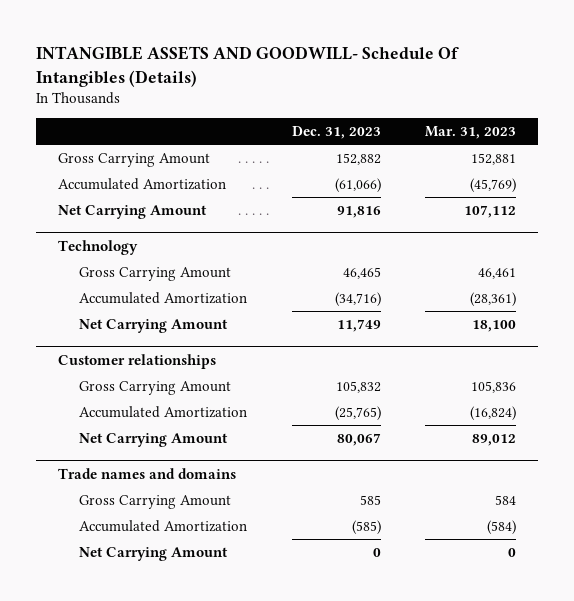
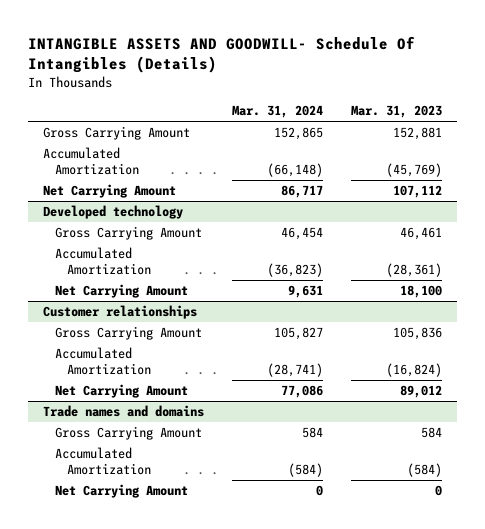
[291,126,381,140] Dec. 31, 2023 -> none
none -> [232,105,324,119] Mar. 31, 2024
[57,239,138,255] Technology -> [42,205,183,220] Developed technology

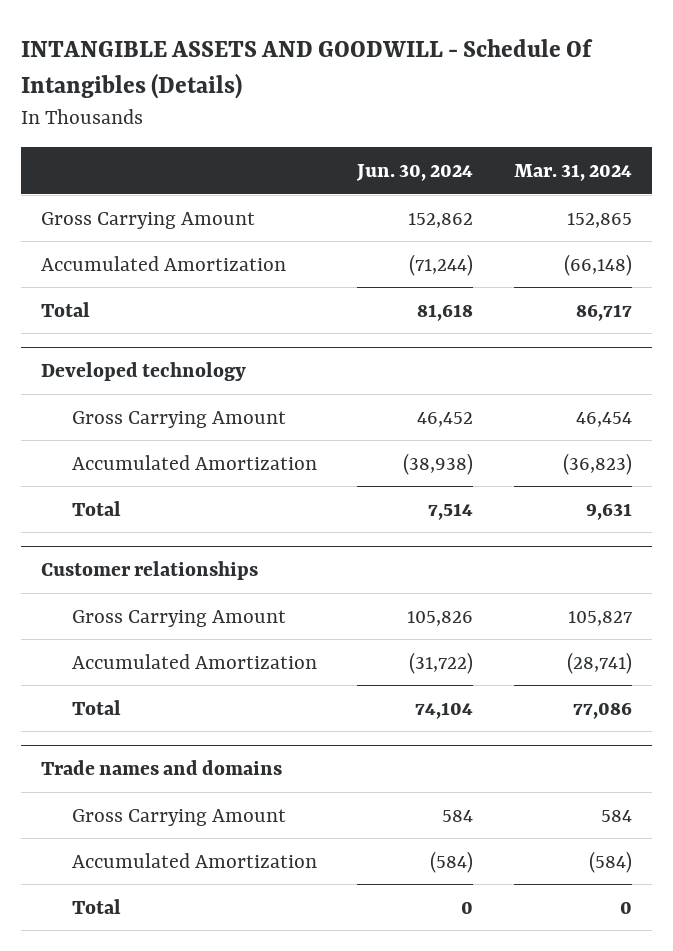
[28,35,416,74] INTANGIBLE ASSETS AND GOODWILL- Schedule Of Intangibles (Details) -> [20,38,593,99] INTANGIBLE ASSETS AND GOODWILL - Schedule Of Intangibles (Details)
[351,105,443,119] Mar. 31, 2023 -> none
none -> [356,164,474,182] Jun. 30, 2024
[42,184,176,199] Net Carrying Amount -> [41,301,91,317] Total
[54,284,188,299] Net Carrying Amount -> [71,500,121,516] Total
[54,384,188,399] Net Carrying Amount -> [71,699,121,715] Total
[54,484,188,499] Net Carrying Amount -> [71,898,121,914] Total

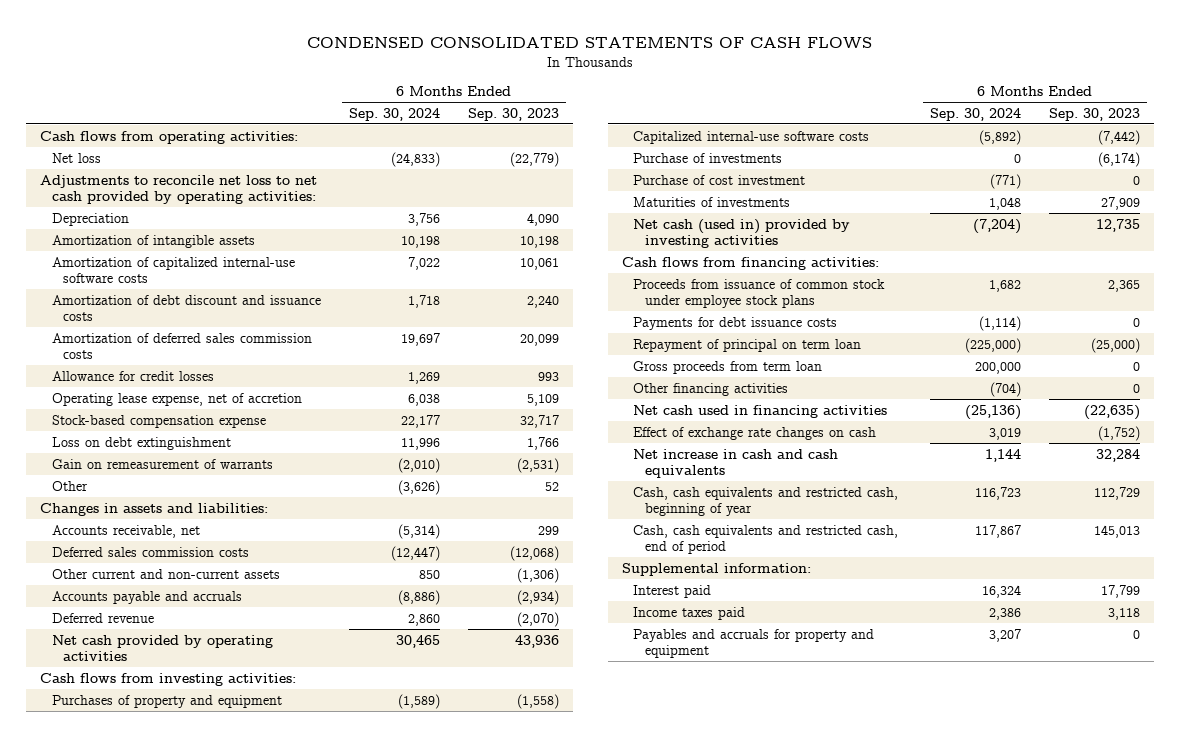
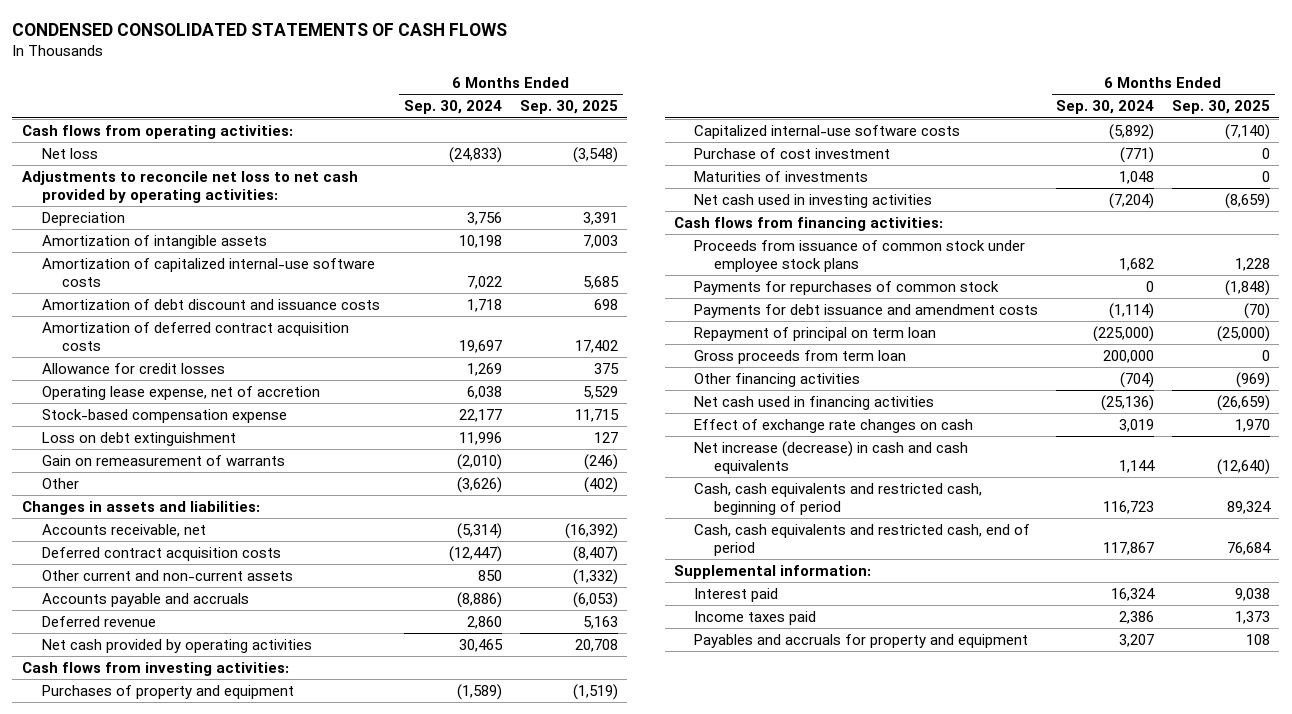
[467,107,559,121] Sep. 30, 2023 -> none
none -> [520,100,619,115] Sep. 30, 2025
[51,332,312,359] Amortization of deferred sales commission costs -> [41,321,349,351] Amortization of deferred contract acquisition costs
[51,546,249,557] Deferred sales commission costs -> [41,546,281,561] Deferred contract acquisition costs
[633,152,783,163] Purchase of investments -> none
[633,218,851,248] Net cash (used in) provided by investing activities -> [693,193,932,208] Net cash used in investing activities
none -> [693,280,999,295] Payments for repurchases of common stock
[633,316,838,330] Payments for debt issuance costs -> [693,303,1038,318] Payments for debt issuance and amendment costs
[633,448,839,478] Net increase in cash and cash equivalents -> [693,440,968,474] Net increase (decrease) in cash and cash equivalents
[633,486,899,516] Cash, cash equivalents and restricted cash, beginning of year -> [693,482,982,515] Cash, cash equivalents and restricted cash, beginning of period

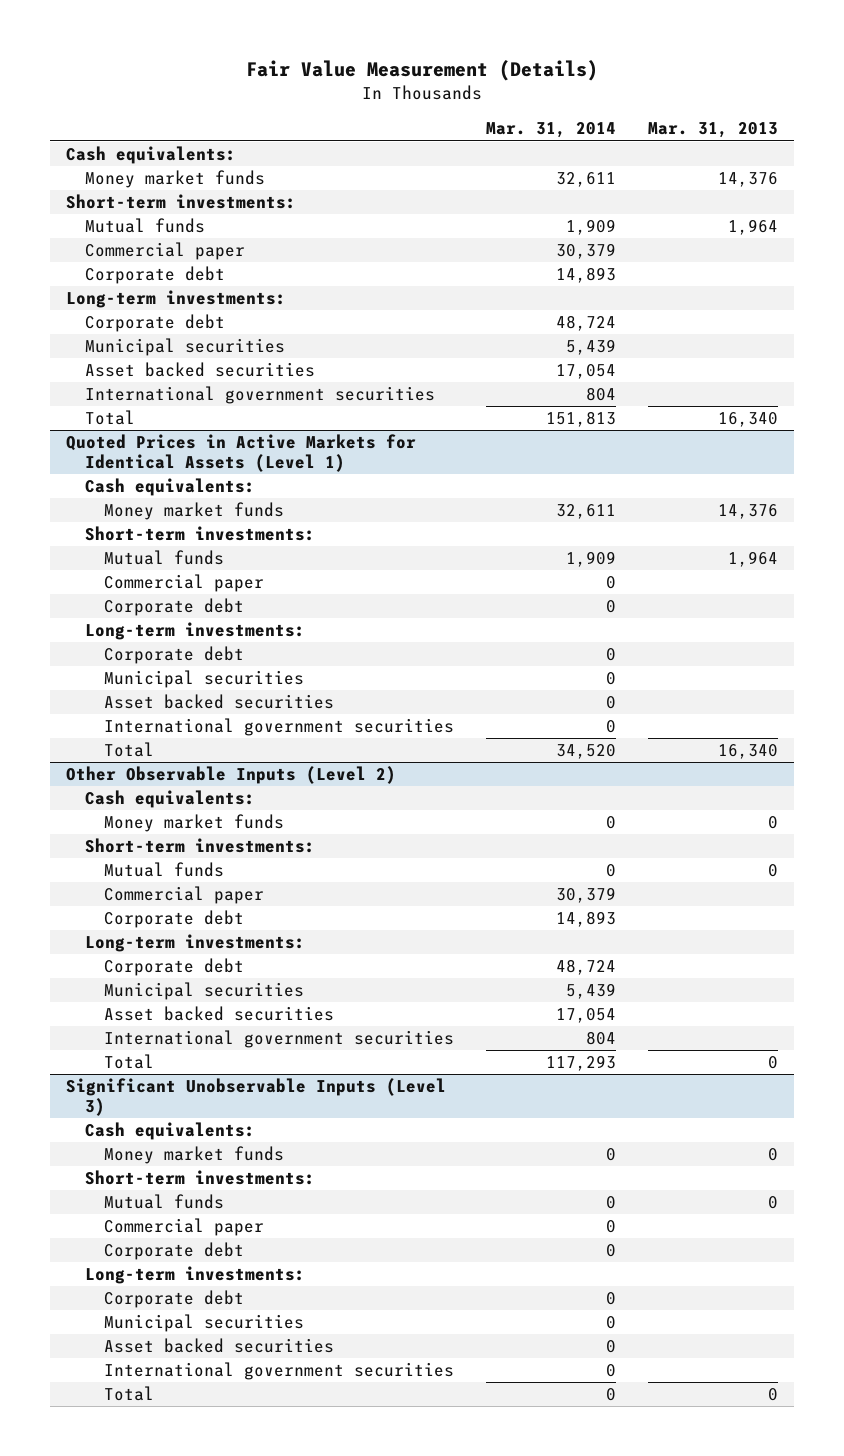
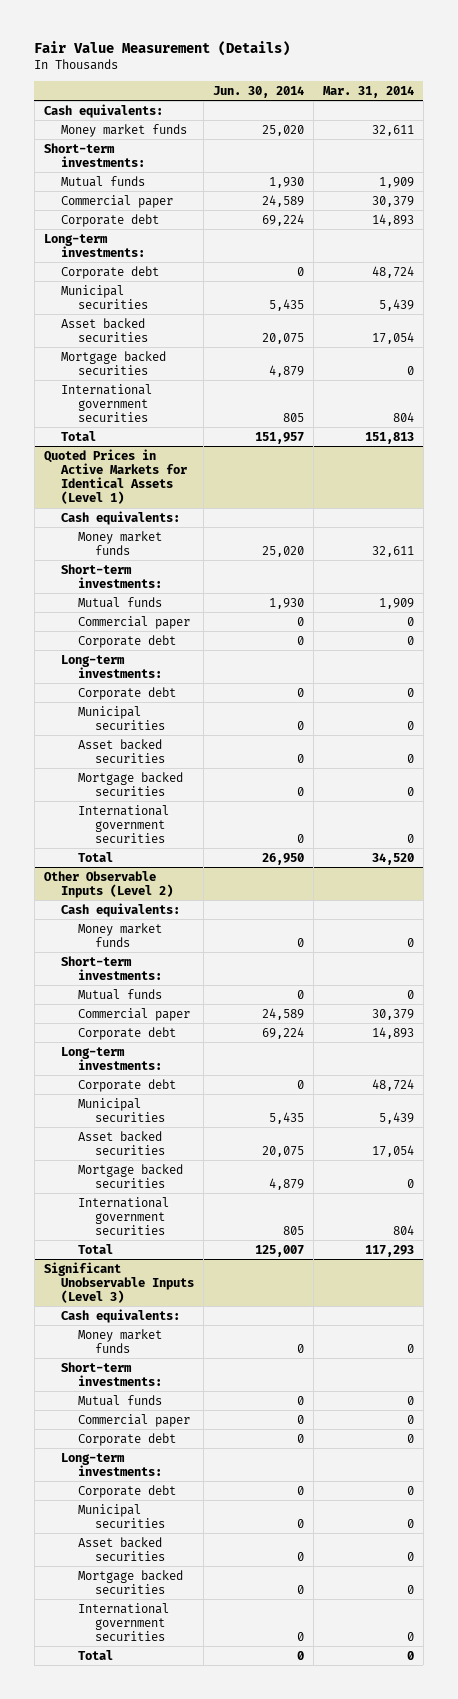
[647,122,778,139] Mar. 31, 2013 -> none
none -> [212,85,304,98] Jun. 30, 2014
none -> [60,350,166,375] Mortgage backed securities
none -> [78,771,184,796] Mortgage backed securities
none -> [78,1163,184,1188] Mortgage backed securities
none -> [78,1569,184,1594] Mortgage backed securities

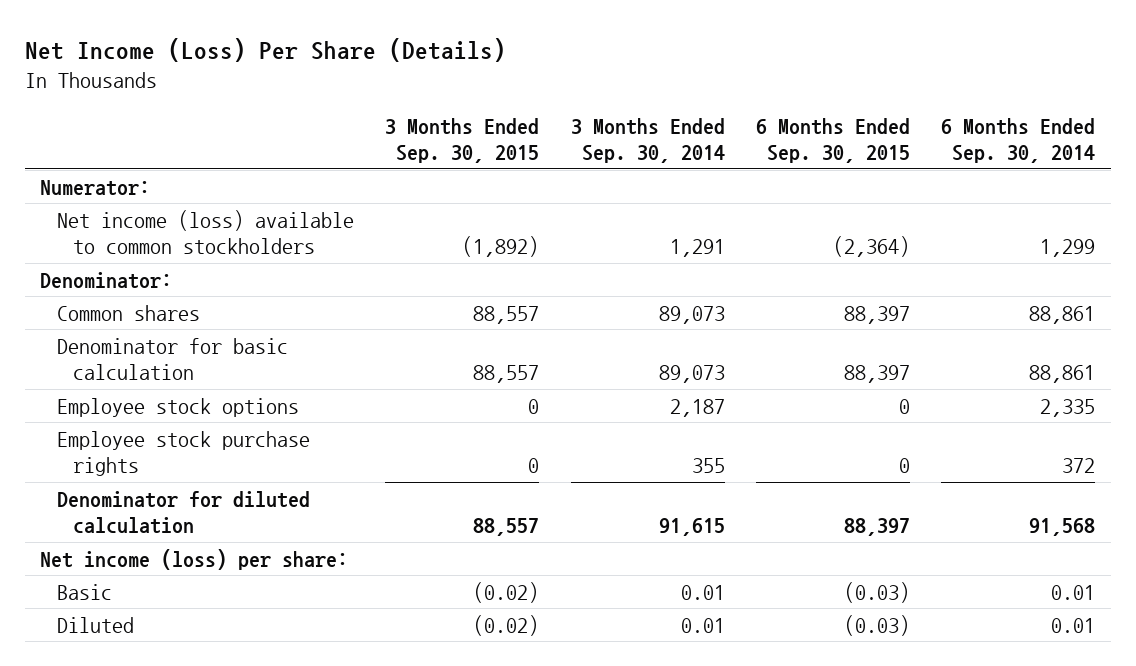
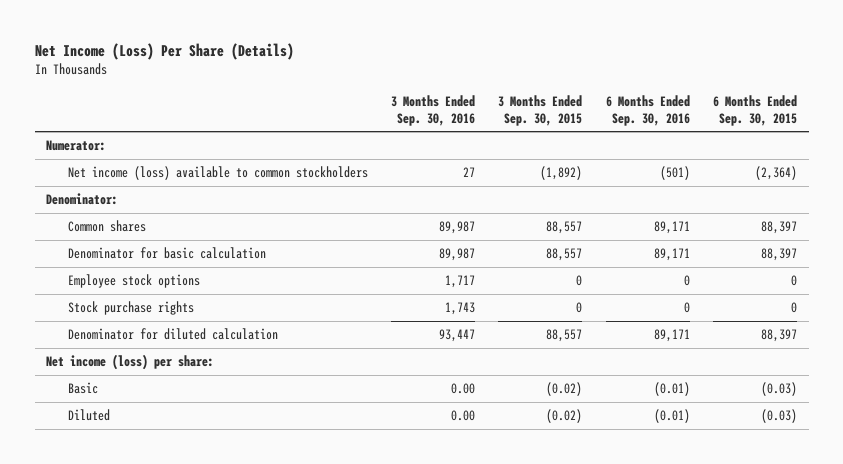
[570,117,725,163] 3 Months Ended Sep. 30, 2014 -> none
[941,117,1096,163] 6 Months Ended Sep. 30, 2014 -> none
none -> [390,94,475,126] 3 Months Ended Sep. 30, 2016
none -> [605,94,690,126] 6 Months Ended Sep. 30, 2016
[56,430,310,476] Employee stock purchase rights -> [67,301,194,316] Stock purchase rights

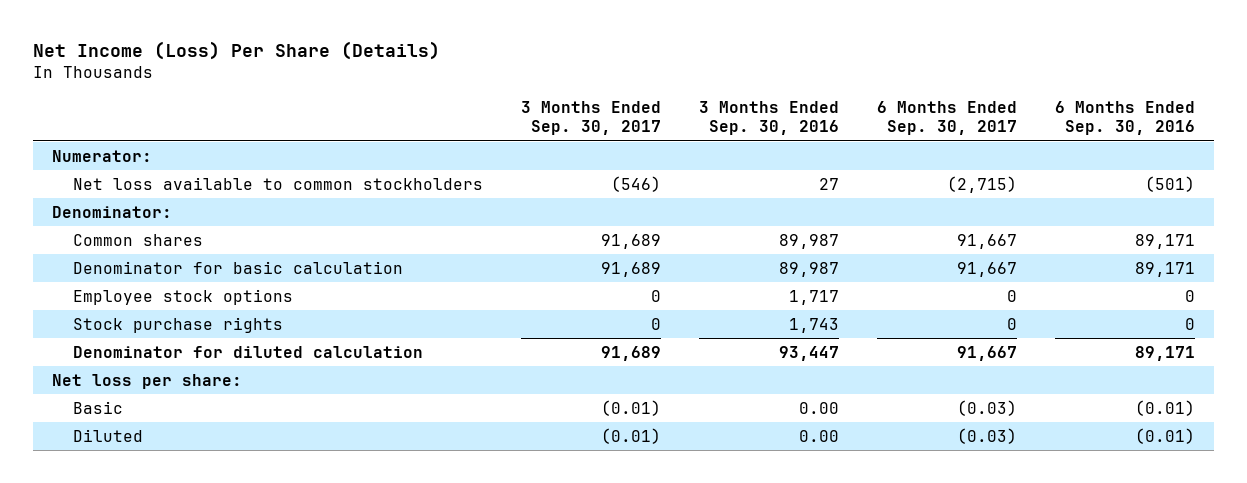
[498,94,583,126] 3 Months Ended Sep. 30, 2015 -> none
[712,94,797,126] 6 Months Ended Sep. 30, 2015 -> none
none -> [521,100,662,136] 3 Months Ended Sep. 30, 2017
none -> [876,100,1017,136] 6 Months Ended Sep. 30, 2017
[67,166,368,181] Net income (loss) available to common stockholders -> [73,176,484,190] Net loss available to common stockholders
[46,354,215,371] Net income (loss) per share: -> [52,373,243,389] Net loss per share:

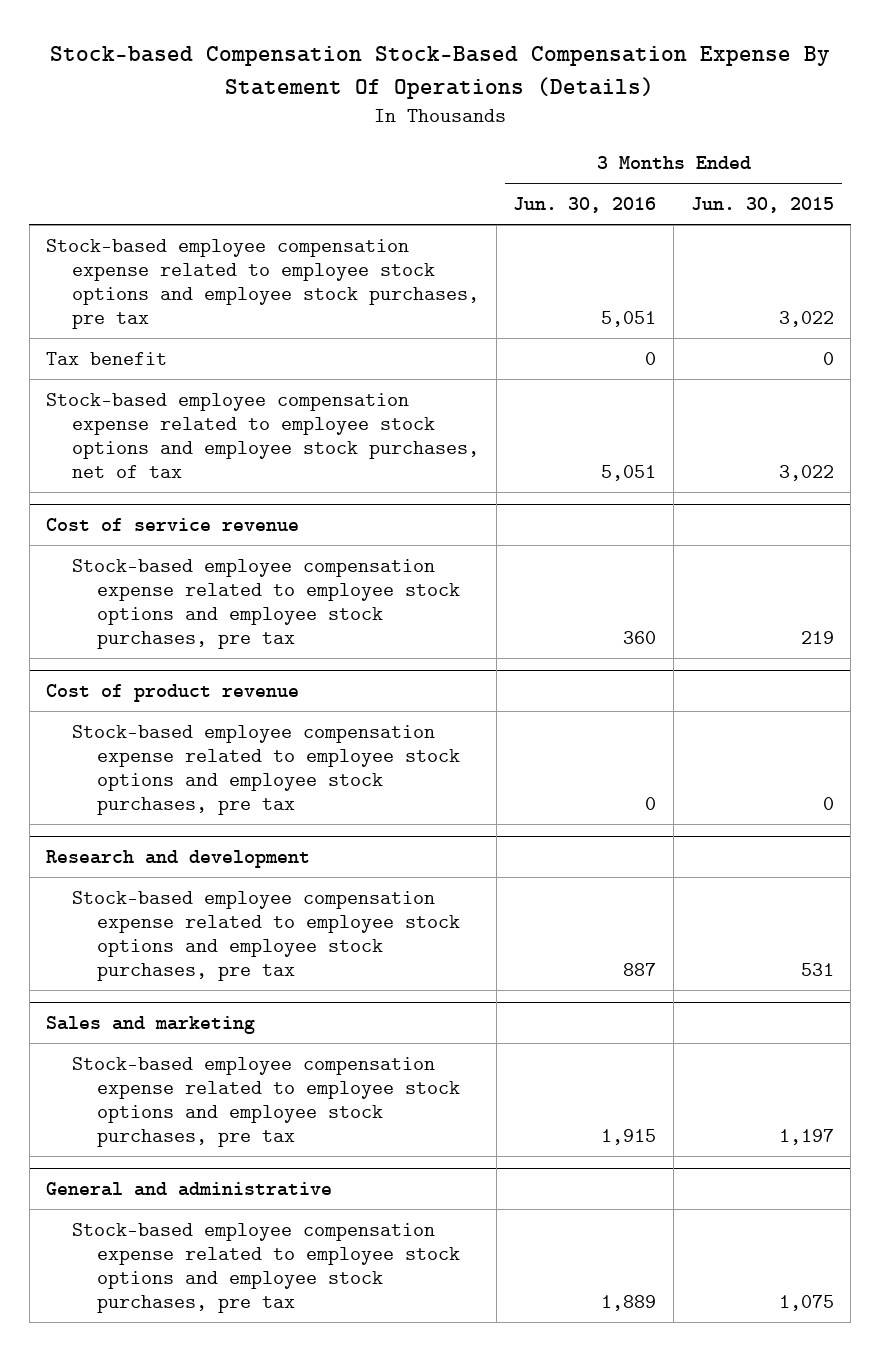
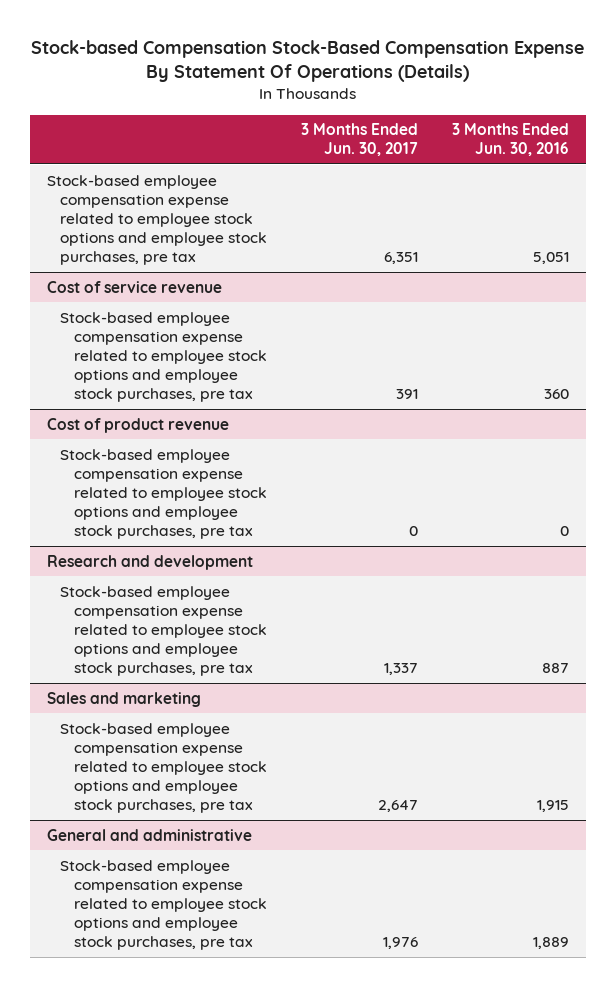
[690,197,834,214] Jun. 30, 2015 -> none
none -> [301,123,419,157] 3 Months Ended Jun. 30, 2017
[46,351,168,365] Tax benefit -> none
[46,392,479,479] Stock-based employee compensation expense related to employee stock options and employee stock purchases, net of tax -> none

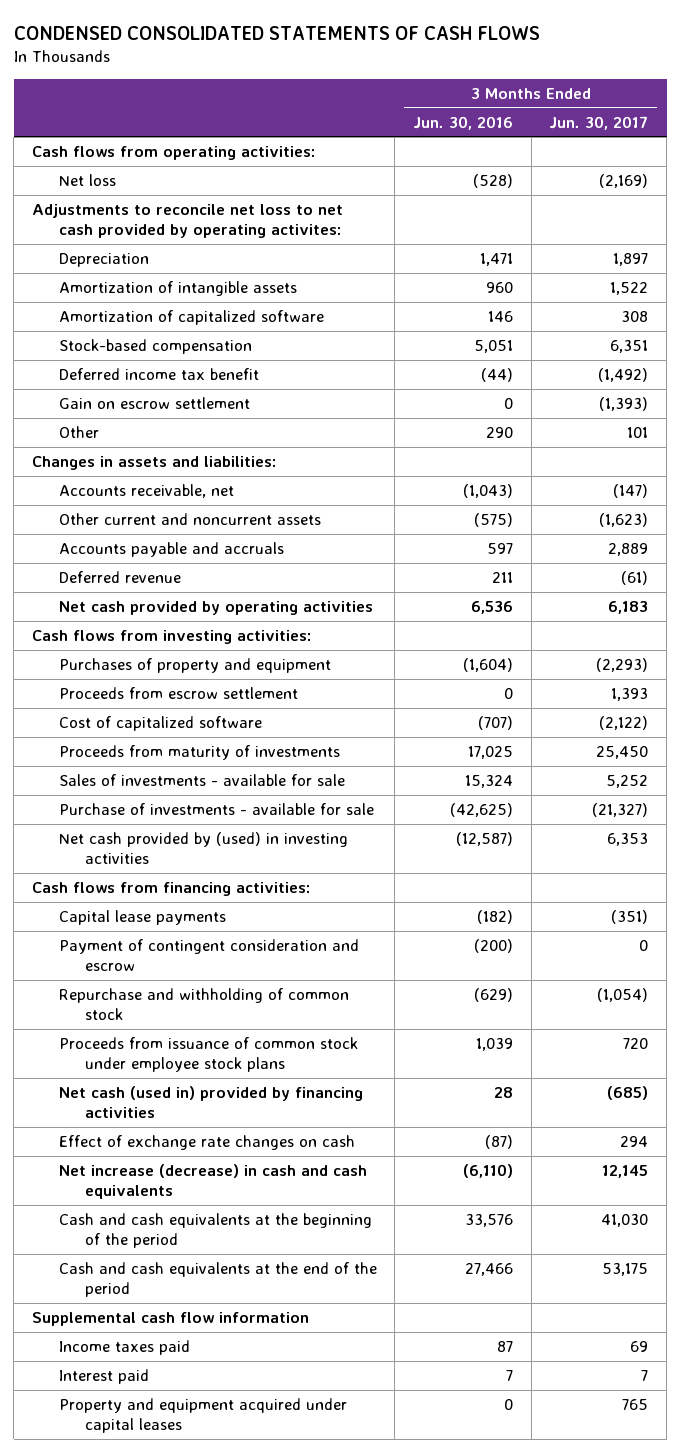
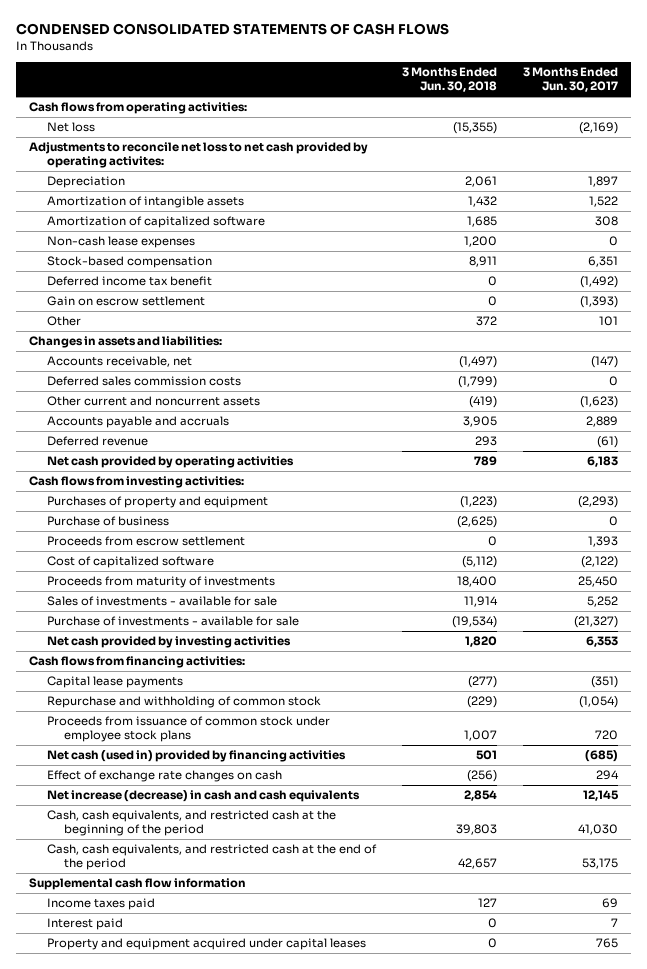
[413,115,514,130] Jun. 30, 2016 -> none
none -> [401,67,497,93] 3 Months Ended Jun. 30, 2018
none -> [46,236,195,249] Non-cash lease expenses
none -> [46,376,241,387] Deferred sales commission costs
none -> [46,516,169,527] Purchase of business
[58,832,348,865] Net cash provided by (used) in investing activities -> [46,636,291,649] Net cash provided by investing activities
[58,939,359,972] Payment of contingent consideration and escrow -> none
[58,1213,372,1249] Cash and cash equivalents at the beginning of the period -> [46,810,336,837] Cash, cash equivalents, and restricted cash at the beginning of the period
[58,1262,377,1298] Cash and cash equivalents at the end of the period -> [46,844,377,871] Cash, cash equivalents, and restricted cash at the end of the period

